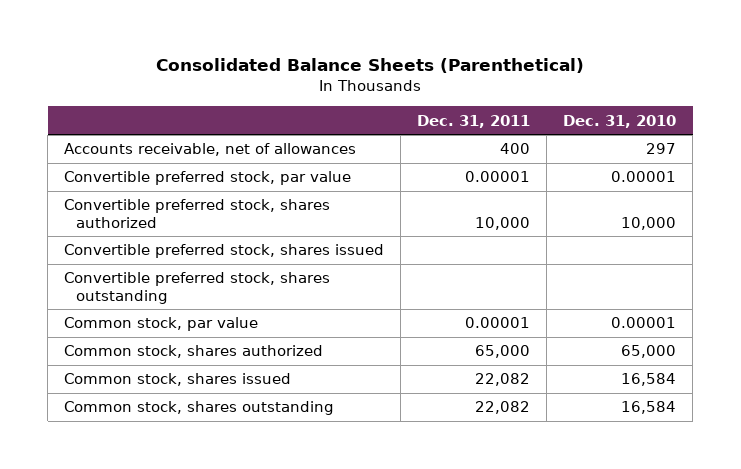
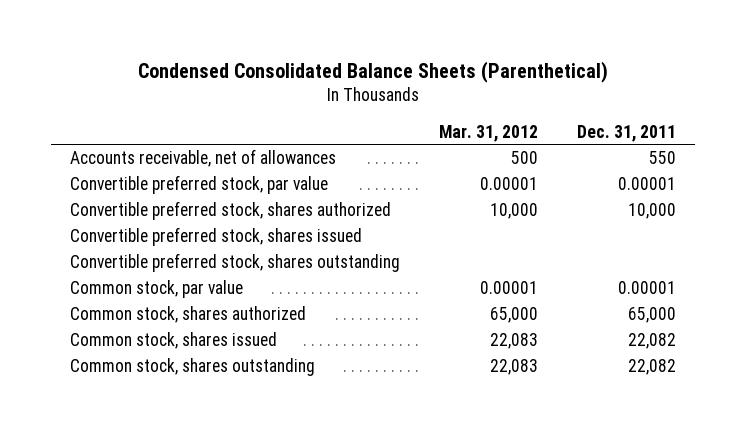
[156,58,585,74] Consolidated Balance Sheets (Parenthetical) -> [137,60,608,83] Condensed Consolidated Balance Sheets (Parenthetical)
[563,114,677,128] Dec. 31, 2010 -> none
none -> [438,124,538,142] Mar. 31, 2012
[500,143,531,155] 400 -> [648,151,676,165] 550

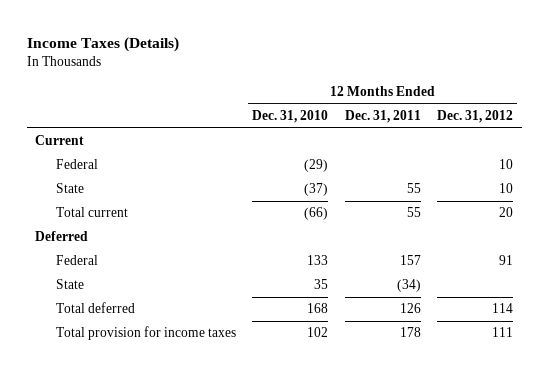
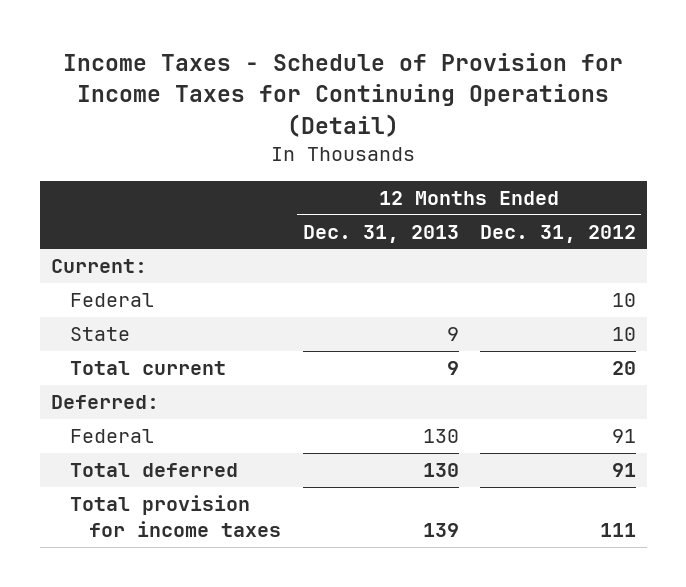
[26,36,179,52] Income Taxes (Details) -> [63,53,624,137] Income Taxes - Schedule of Provision for Income Taxes for Continuing Operations (Detail)
[252,110,329,124] Dec. 31, 2010 -> none
[344,110,421,124] Dec. 31, 2011 -> none
none -> [302,224,459,243] Dec. 31, 2013
[35,135,85,146] Current -> [50,259,147,274] Current:
[35,231,89,242] Deferred -> [50,395,159,410] Deferred:
[55,279,84,290] State -> none
[492,303,514,314] 114 -> [611,463,636,478] 91

